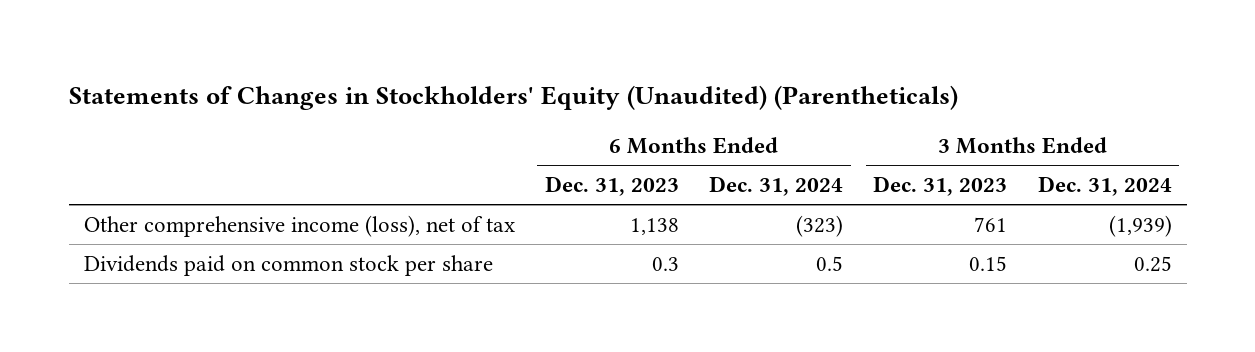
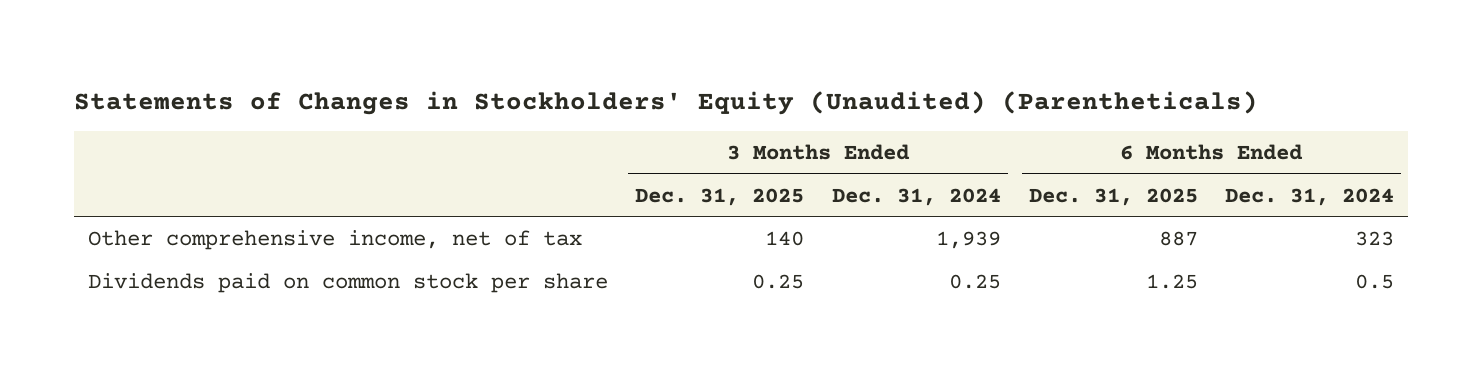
[544,176,679,197] Dec. 31, 2023 -> none
[873,176,1008,197] Dec. 31, 2023 -> none
none -> [635,187,805,206] Dec. 31, 2025
none -> [1028,187,1198,206] Dec. 31, 2025
[83,214,515,237] Other comprehensive income (loss), net of tax -> [87,229,582,250] Other comprehensive income, net of tax
[796,214,844,237] (323) -> [1355,230,1395,246] 323
[1108,214,1172,237] (1,939) -> [935,230,1001,249] 1,939

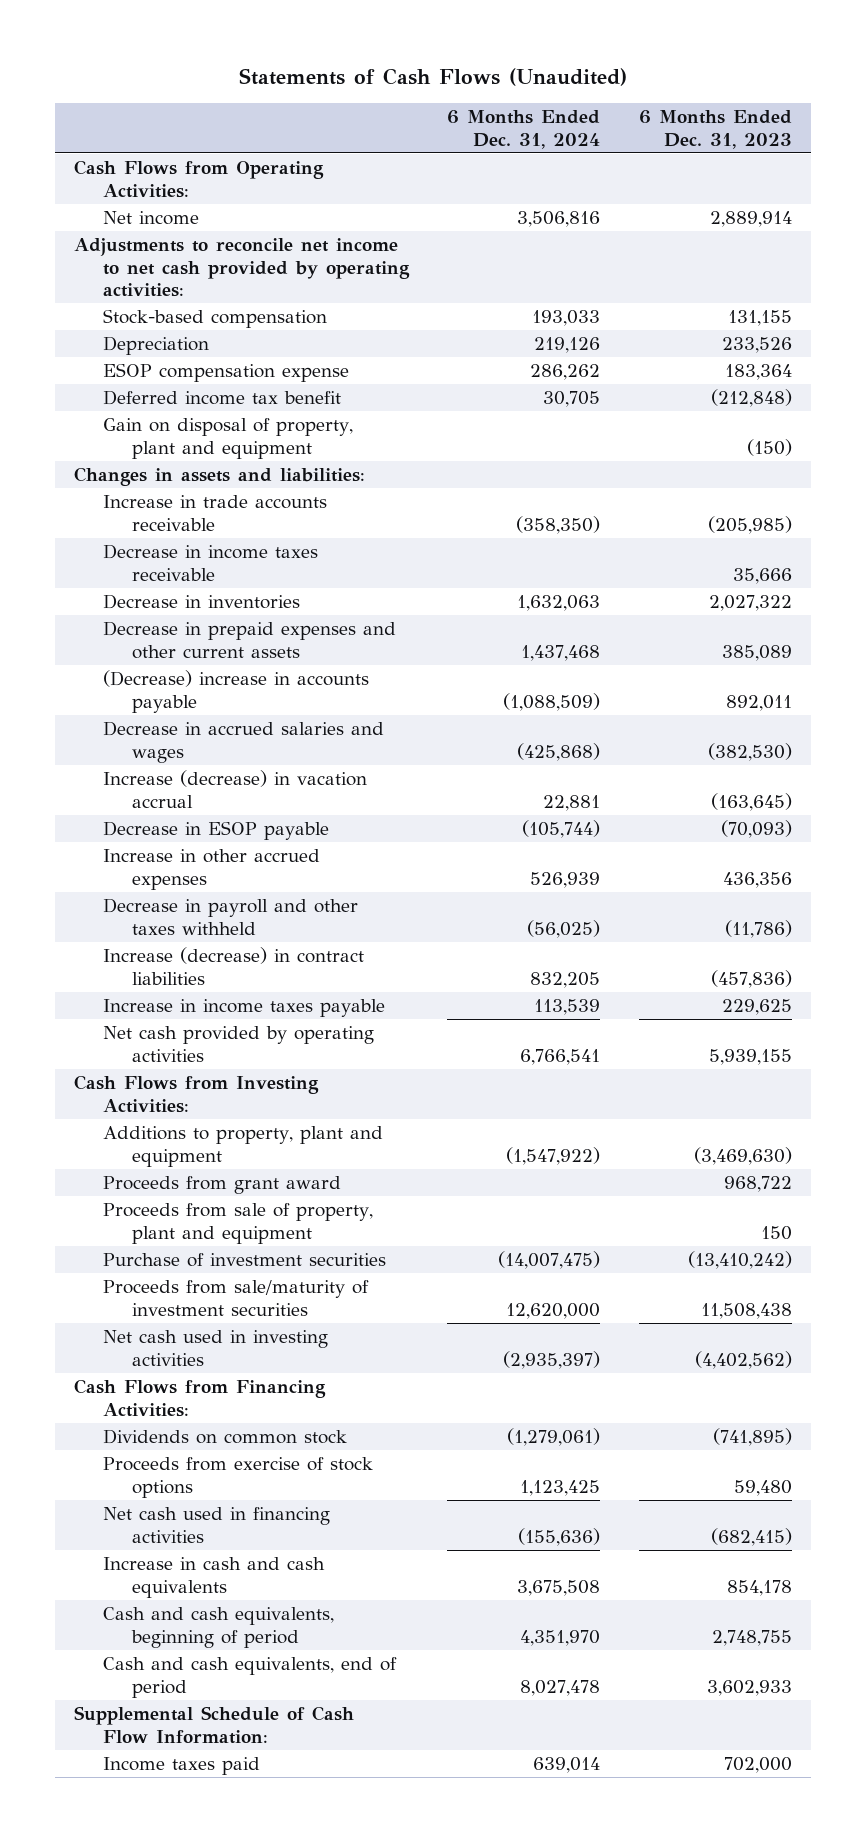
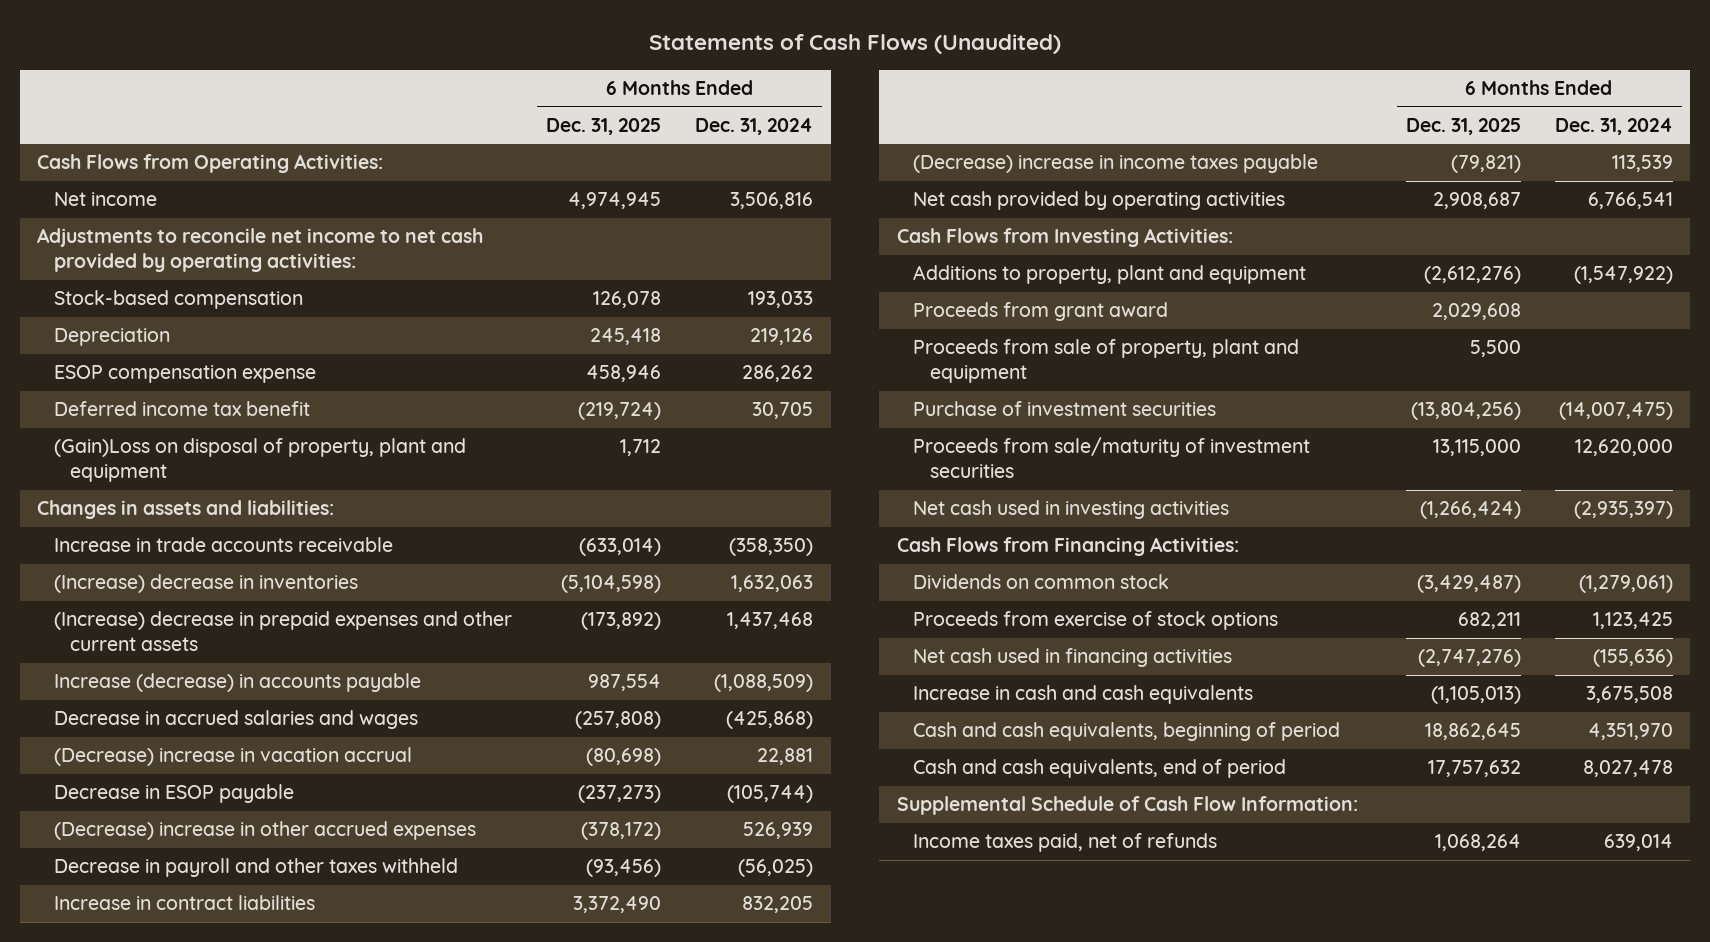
[638,110,792,149] 6 Months Ended Dec. 31, 2023 -> none
none -> [546,117,662,135] Dec. 31, 2025
[102,418,353,459] Gain on disposal of property, plant and equipment -> [53,438,466,483] (Gain)Loss on disposal of property, plant and equipment
[102,544,318,581] Decrease in income taxes receivable -> none
[102,594,300,610] Decrease in inventories -> [53,574,358,594] (Increase) decrease in inventories
[102,621,396,659] Decrease in prepaid expenses and other current assets -> [53,611,512,652] (Increase) decrease in prepaid expenses and other current assets
[102,670,369,713] (Decrease) increase in accounts payable -> [53,673,421,693] Increase (decrease) in accounts payable
[102,770,367,808] Increase (decrease) in vacation accrual -> [53,747,412,767] (Decrease) increase in vacation accrual
[102,849,320,890] Increase in other accrued expenses -> [53,821,476,841] (Decrease) increase in other accrued expenses
[102,947,364,985] Increase (decrease) in contract liabilities -> [53,895,315,911] Increase in contract liabilities
[102,999,385,1018] Increase in income taxes payable -> [913,154,1319,174] (Decrease) increase in income taxes payable
[102,1757,260,1776] Income taxes paid -> [913,833,1218,853] Income taxes paid, net of refunds

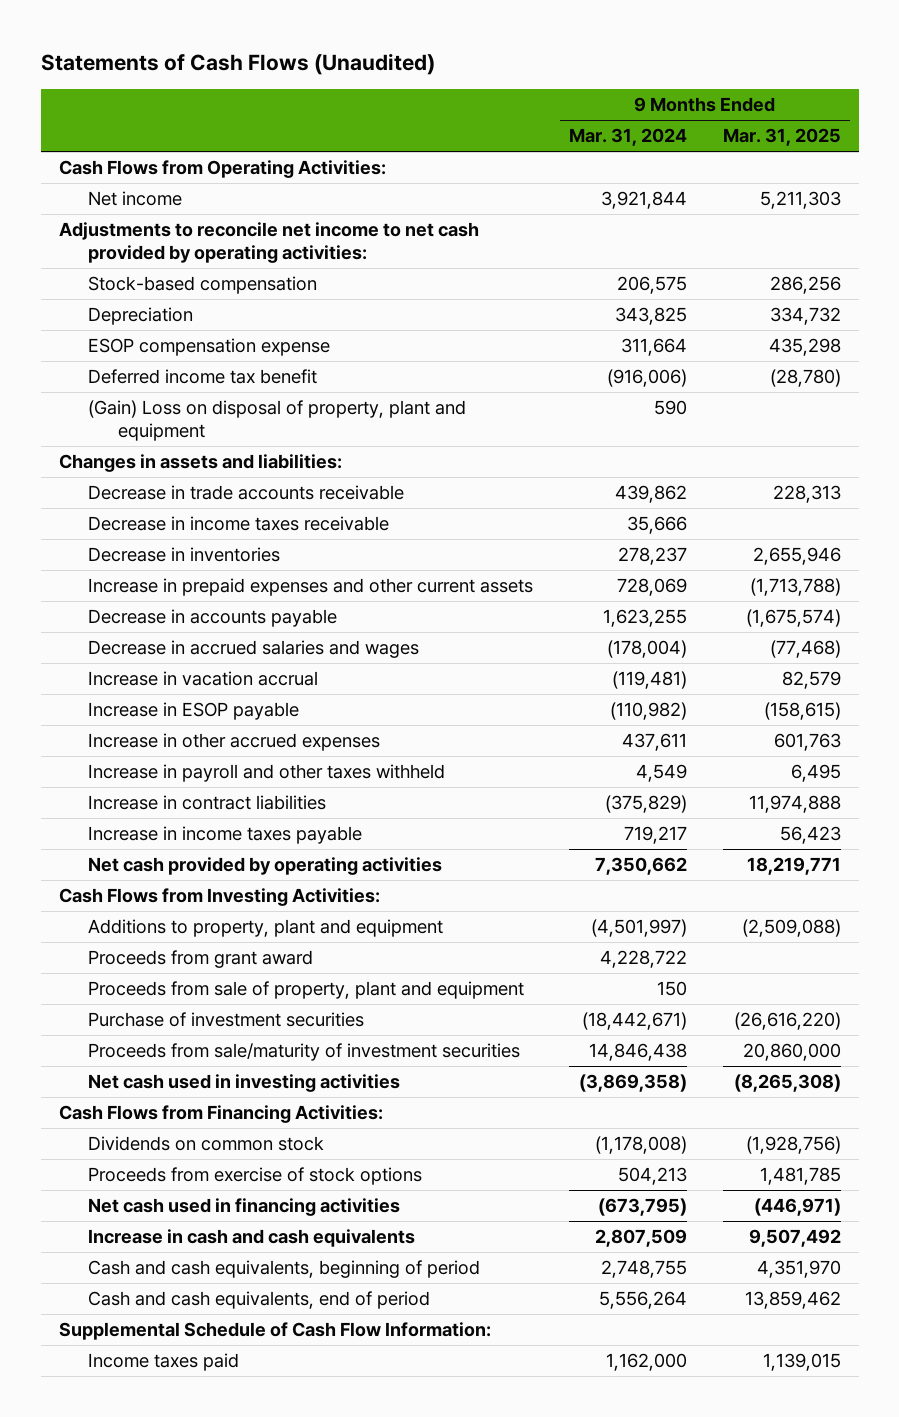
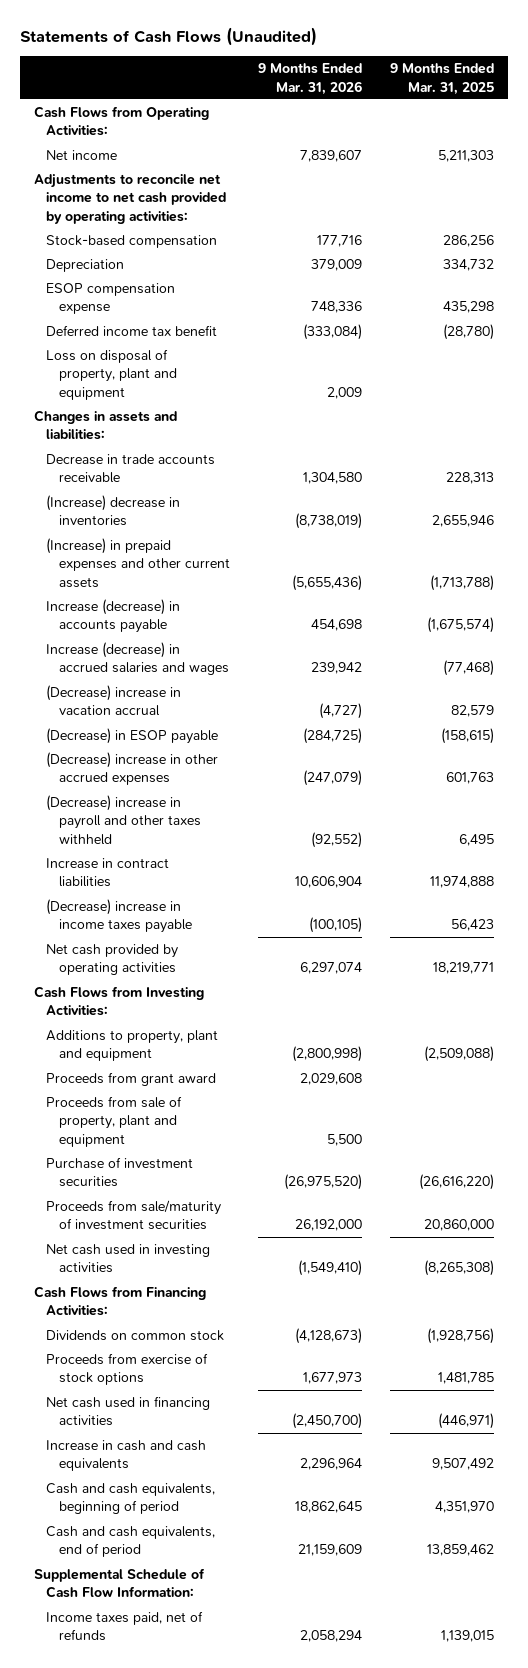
[569,128,688,147] Mar. 31, 2024 -> none
none -> [257,63,362,95] 9 Months Ended Mar. 31, 2026
[88,400,467,442] (Gain) Loss on disposal of property, plant and equipment -> [46,349,177,400] Loss on disposal of property, plant and equipment
[88,516,390,532] Decrease in income taxes receivable -> none
[88,547,281,563] Decrease in inventories -> [46,495,181,527] (Increase) decrease in inventories
[88,578,534,597] Increase in prepaid expenses and other current assets -> [46,538,230,588] (Increase) in prepaid expenses and other current assets
[88,609,338,628] Decrease in accounts payable -> [46,599,181,634] Increase (decrease) in accounts payable
[88,640,420,659] Decrease in accrued salaries and wages -> [46,642,229,676] Increase (decrease) in accrued salaries and wages
[88,671,319,687] Increase in vacation accrual -> [46,685,182,717] (Decrease) increase in vacation accrual
[88,702,300,721] Increase in ESOP payable -> [46,728,219,745] (Decrease) in ESOP payable
[88,733,381,752] Increase in other accrued expenses -> [46,752,219,786] (Decrease) increase in other accrued expenses
[88,764,446,783] Increase in payroll and other taxes withheld -> [46,795,201,845] (Decrease) increase in payroll and other taxes withheld
[88,826,363,845] Increase in income taxes payable -> [46,899,192,934] (Decrease) increase in income taxes payable
[88,1353,240,1372] Income taxes paid -> [46,1611,204,1642] Income taxes paid, net of refunds

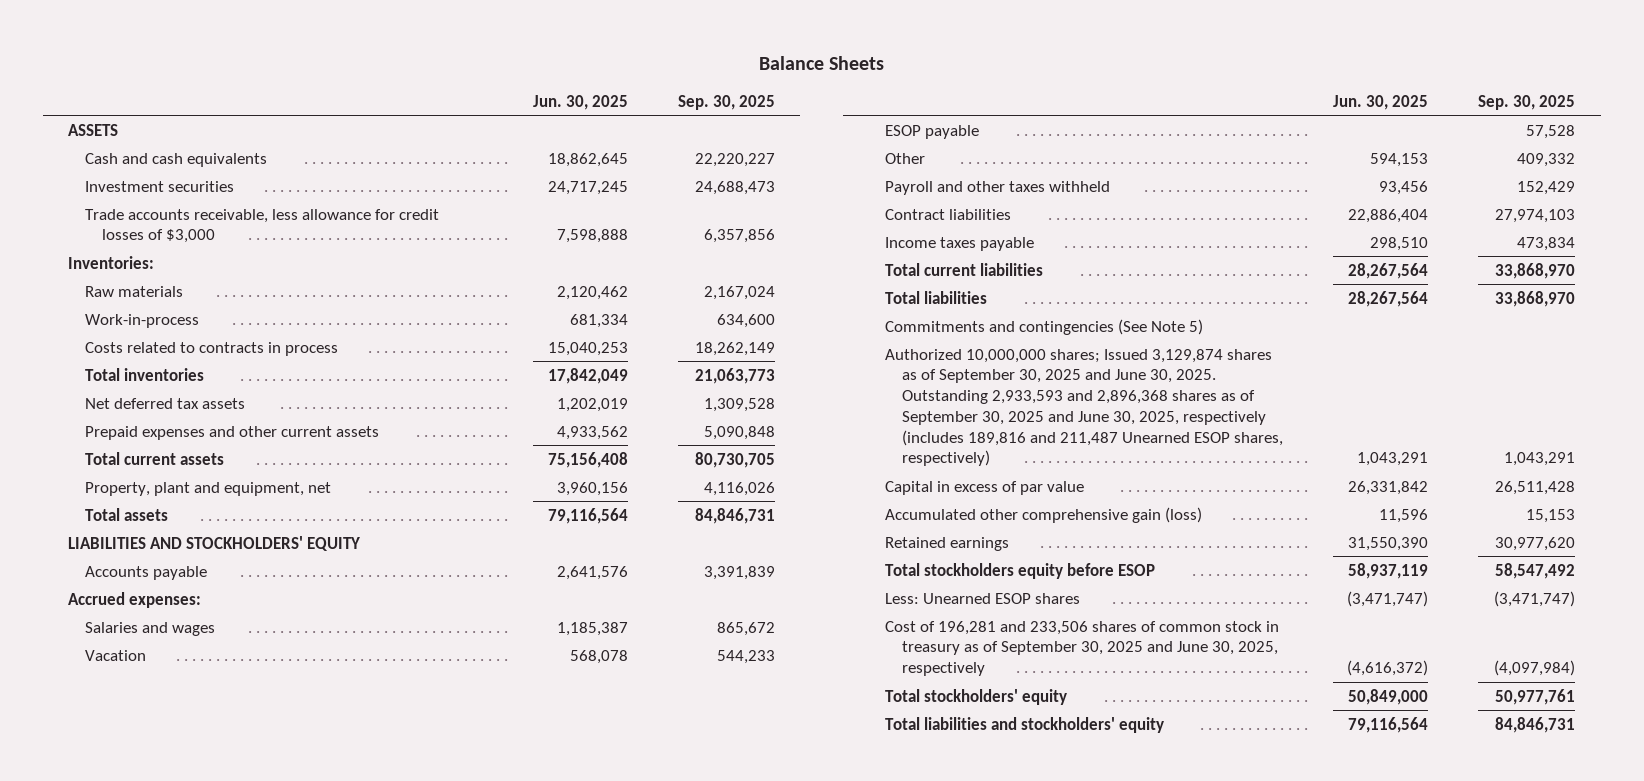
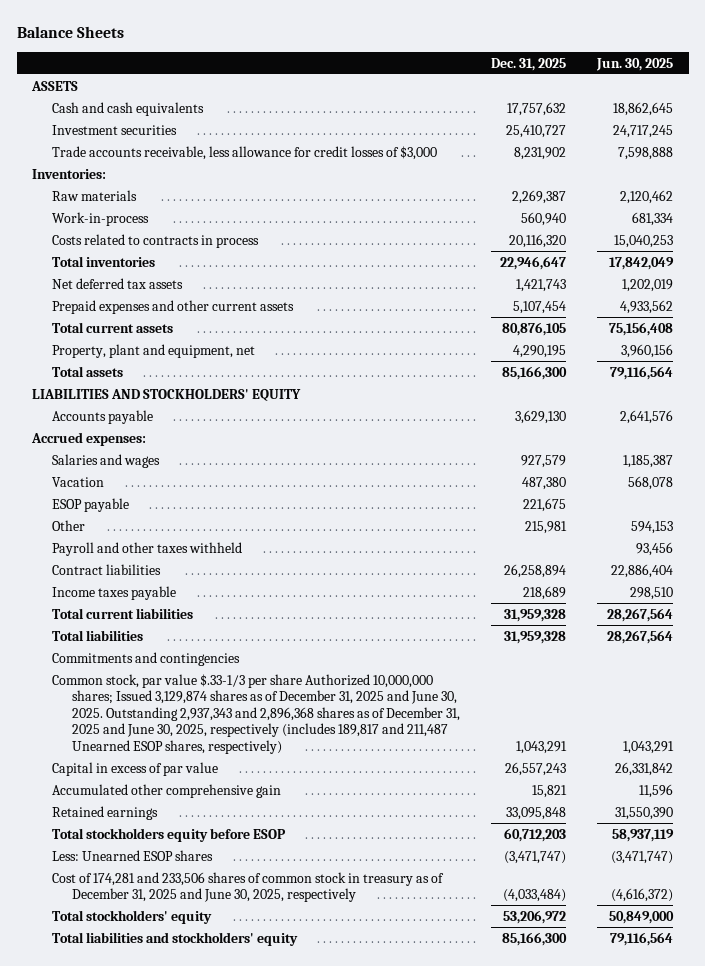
[678,94,776,110] Sep. 30, 2025 -> none
none -> [491,57,567,71] Dec. 31, 2025
[885,318,1204,335] Commitments and contingencies (See Note 5) -> [52,651,241,666] Commitments and contingencies
[885,348,1283,467] Authorized 10,000,000 shares; Issued 3,129,874 shares as of September 30, 2025 and June 30, 2025. Outstanding 2,933,593 and 2,896,368 shares as of September 30, 2025 and June 30, 2025, respectively (includes 189,816 and 211,487 Unearned ESOP shares, respectively) -> [52,673,461,754] Common stock, par value $.33-1/3 per share Authorized 10,000,000 shares; Issued 3,129,874 shares as of December 31, 2025 and June 30, 2025. Outstanding 2,937,343 and 2,896,368 shares as of December 31, 2025 and June 30, 2025, respectively (includes 189,817 and 211,487 Unearned ESOP shares, respectively)
[885,506,1203,523] Accumulated other comprehensive gain (loss) -> [52,783,282,798] Accumulated other comprehensive gain
[885,620,1280,677] Cost of 196,281 and 233,506 shares of common stock in treasury as of September 30, 2025 and June 30, 2025, respectively -> [52,871,445,903] Cost of 174,281 and 233,506 shares of common stock in treasury as of December 31, 2025 and June 30, 2025, respectively

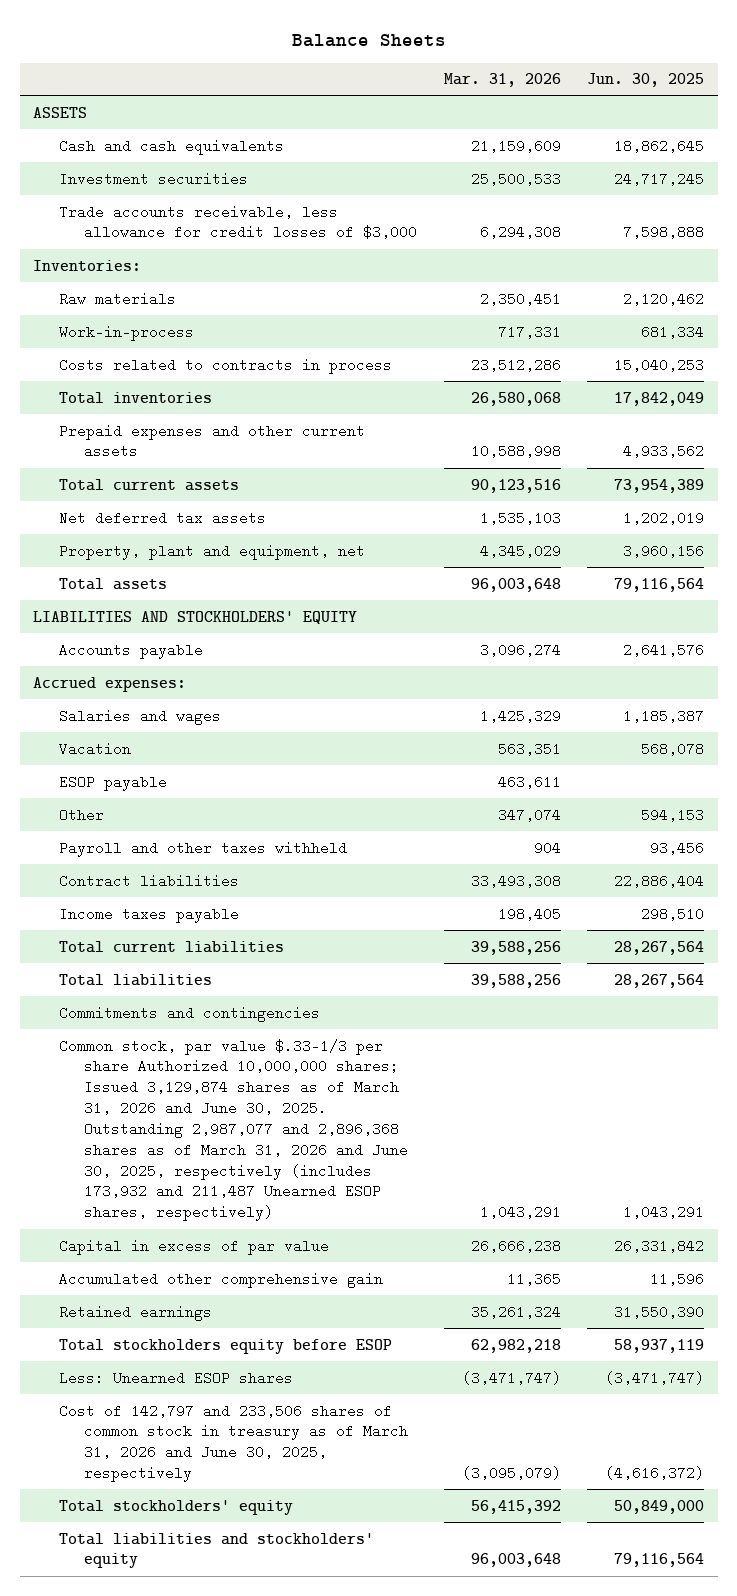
[491,57,567,71] Dec. 31, 2025 -> none
none -> [443,73,561,88] Mar. 31, 2026
[609,321,674,336] 75,156,408 -> [614,478,705,493] 73,954,389
[52,277,184,289] Net deferred tax assets -> [58,510,266,525] Net deferred tax assets
[52,673,461,754] Common stock, par value $.33-1/3 per share Authorized 10,000,000 shares; Issued 3,129,874 shares as of December 31, 2025 and June 30, 2025. Outstanding 2,937,343 and 2,896,368 shares as of December 31, 2025 and June 30, 2025, respectively (includes 189,817 and 211,487 Unearned ESOP shares, respectively) -> [58,1038,409,1222] Common stock, par value $.33-1/3 per share Authorized 10,000,000 shares; Issued 3,129,874 shares as of March 31, 2026 and June 30, 2025. Outstanding 2,987,077 and 2,896,368 shares as of March 31, 2026 and June 30, 2025, respectively (includes 173,932 and 211,487 Unearned ESOP shares, respectively)
[52,871,445,903] Cost of 174,281 and 233,506 shares of common stock in treasury as of December 31, 2025 and June 30, 2025, respectively -> [58,1403,409,1483] Cost of 142,797 and 233,506 shares of common stock in treasury as of March 31, 2026 and June 30, 2025, respectively

